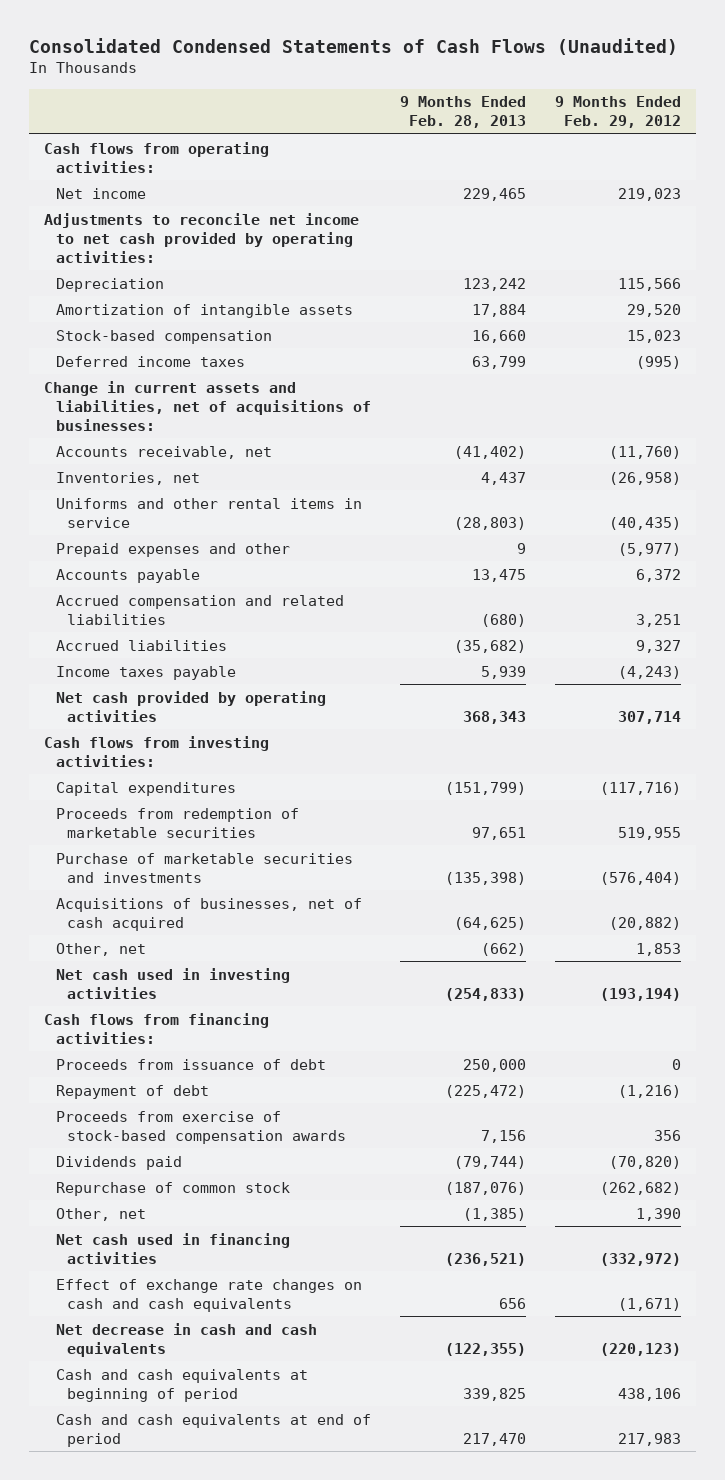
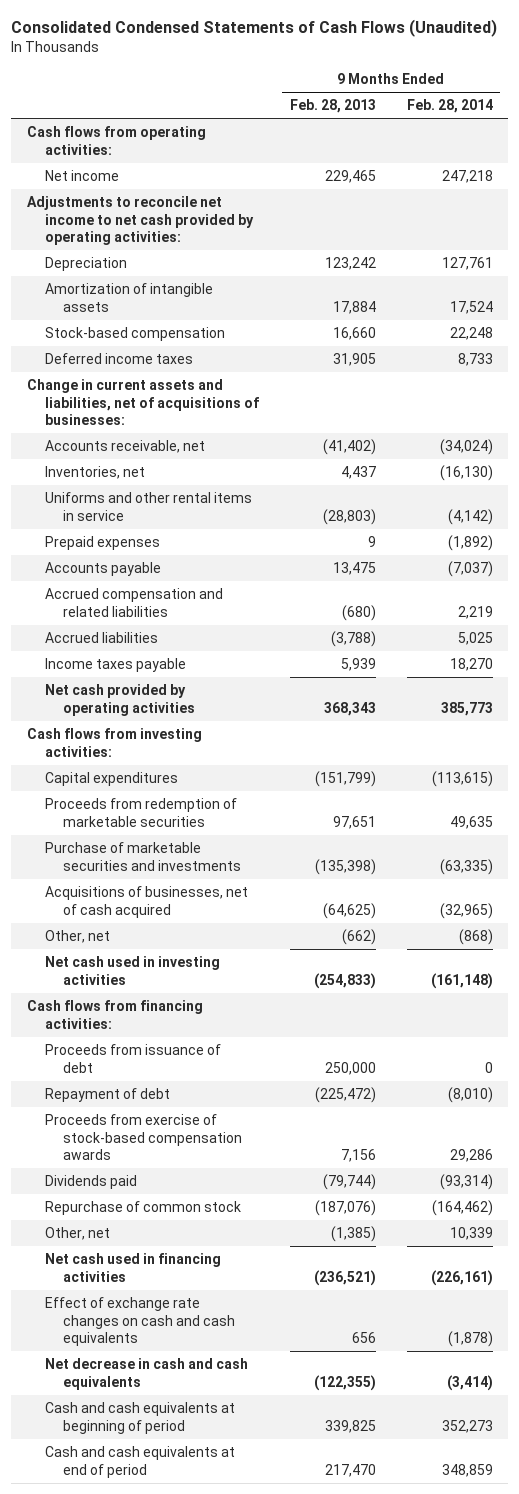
[555,96,682,129] 9 Months Ended Feb. 29, 2012 -> none
none -> [406,99,493,114] Feb. 28, 2014
[471,355,526,369] 63,799 -> [332,352,376,366] 31,905
[55,542,290,557] Prepaid expenses and other -> [45,535,161,550] Prepaid expenses
[453,639,526,653] (35,682) -> [330,630,376,647] (3,788)

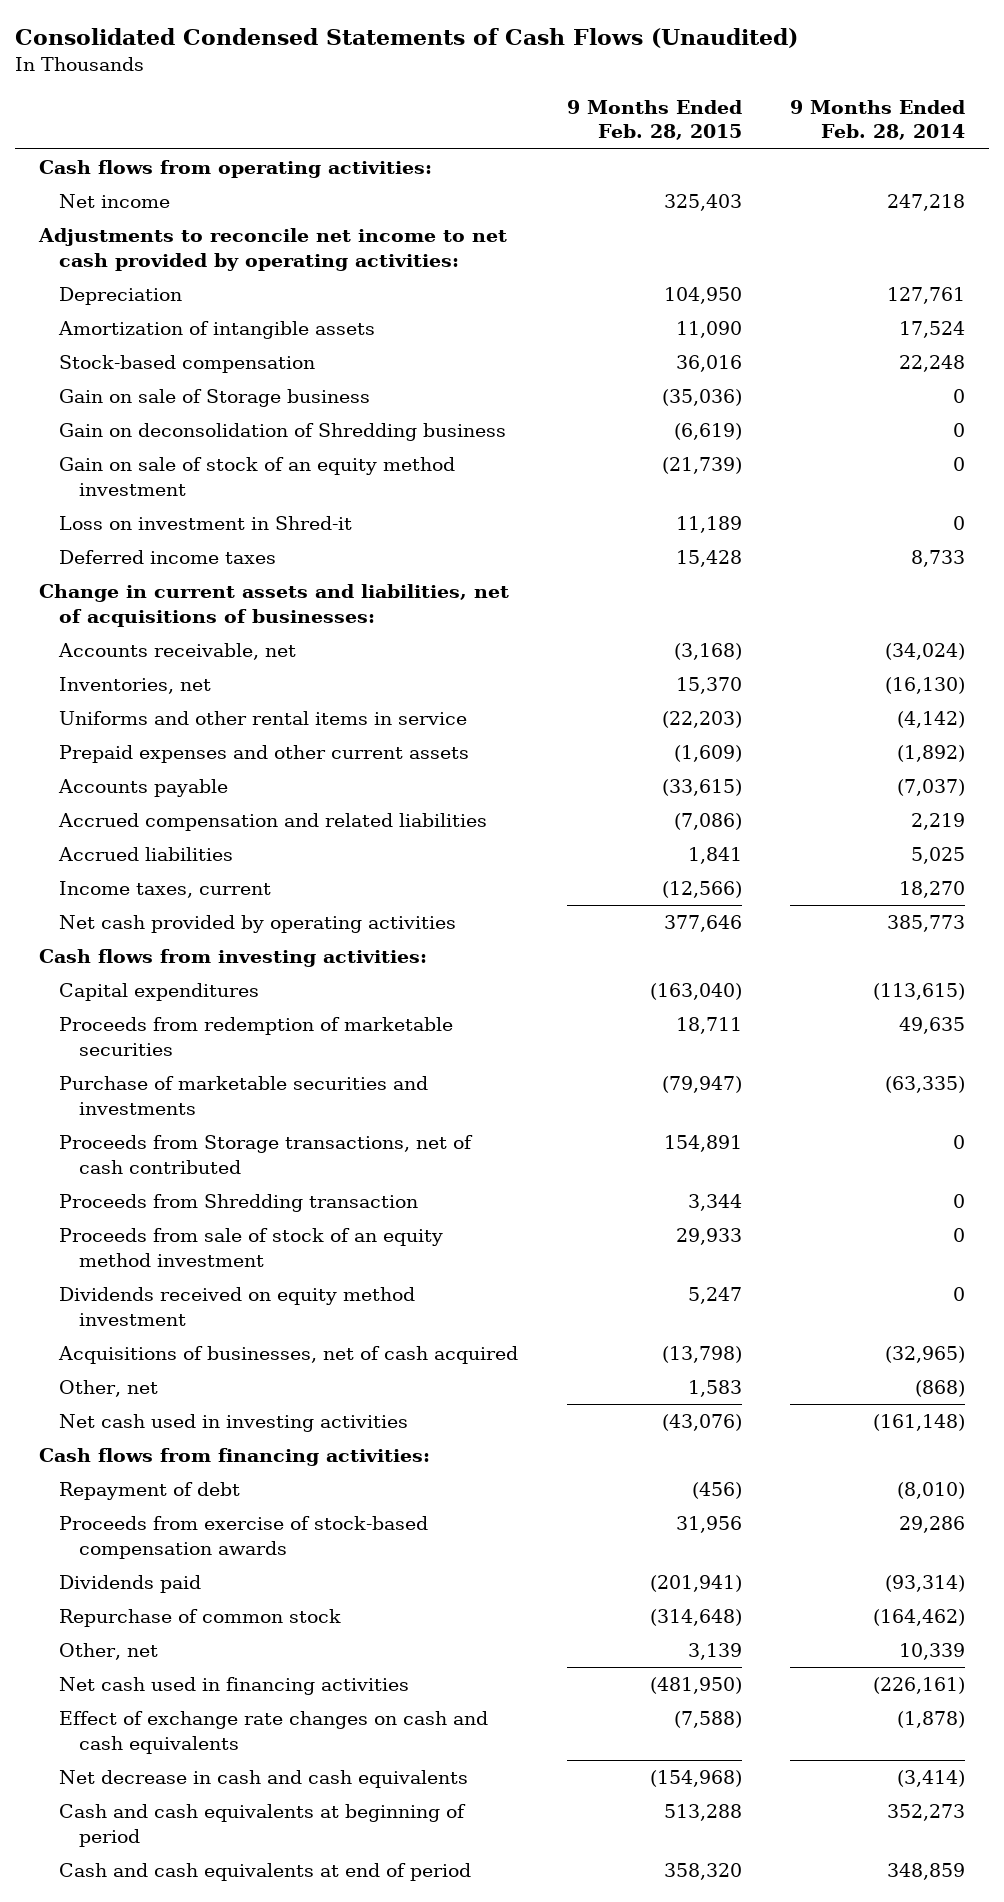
[289,99,376,114] Feb. 28, 2013 -> none
none -> [566,99,742,141] 9 Months Ended Feb. 28, 2015
none -> [59,389,371,408] Gain on sale of Storage business
none -> [59,423,507,442] Gain on deconsolidation of Shredding business
none -> [59,457,456,496] Gain on sale of stock of an equity method investment
none -> [59,516,353,531] Loss on investment in Shred-it
[45,535,161,550] Prepaid expenses -> [59,745,470,764] Prepaid expenses and other current assets
[45,657,187,672] Income taxes payable -> [59,881,272,899] Income taxes, current
none -> [59,1135,474,1174] Proceeds from Storage transactions, net of cash contributed
none -> [59,1194,419,1213] Proceeds from Shredding transaction
none -> [59,1228,444,1267] Proceeds from sale of stock of an equity method investment
none -> [59,1287,416,1326] Dividends received on equity method investment
[45,1043,222,1073] Proceeds from issuance of debt -> none

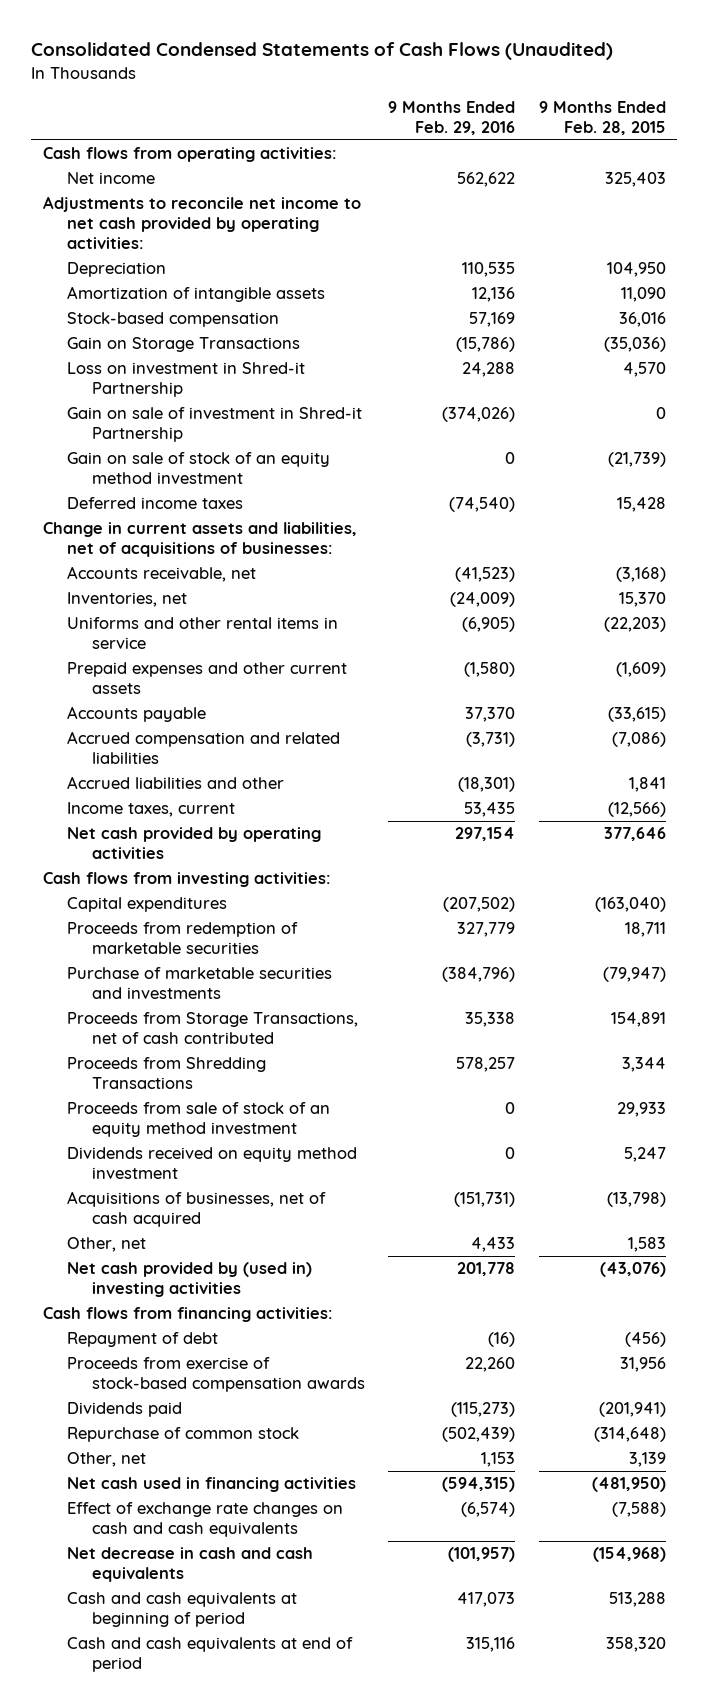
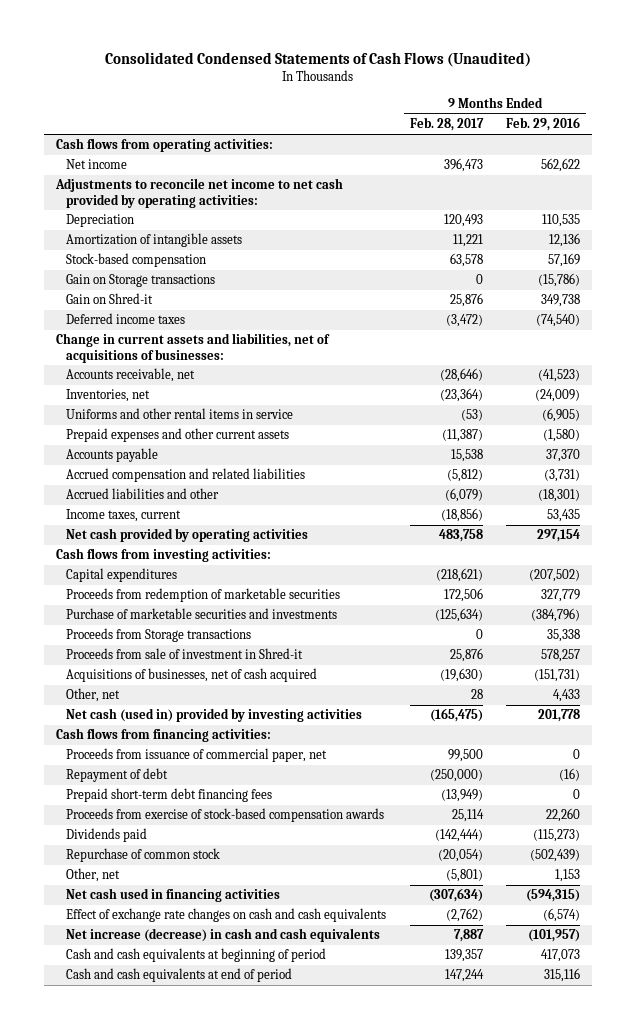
[538,101,666,136] 9 Months Ended Feb. 28, 2015 -> none
none -> [409,117,484,132] Feb. 28, 2017
[67,362,306,398] Loss on investment in Shred-it Partnership -> none
[67,407,363,443] Gain on sale of investment in Shred-it Partnership -> none
[67,452,331,485] Gain on sale of stock of an equity method investment -> none
[67,337,301,353] Gain on Storage Transactions -> [65,274,215,288] Gain on Storage transactions
none -> [65,293,153,305] Gain on Shred-it
[67,1102,331,1138] Proceeds from sale of stock of an equity method investment -> none
[67,1147,358,1180] Dividends received on equity method investment -> none
[67,1012,359,1045] Proceeds from Storage Transactions, net of cash contributed -> [65,628,251,643] Proceeds from Storage transactions
[67,1057,267,1090] Proceeds from Shredding Transactions -> [65,648,303,660] Proceeds from sale of investment in Shred-it
[67,1262,313,1298] Net cash provided by (used in) investing activities -> [65,708,362,723] Net cash (used in) provided by investing activities
none -> [65,748,327,763] Proceeds from issuance of commercial paper, net
none -> [65,788,272,803] Prepaid short-term debt financing fees
[67,1547,314,1583] Net decrease in cash and cash equivalents -> [65,928,380,943] Net increase (decrease) in cash and cash equivalents

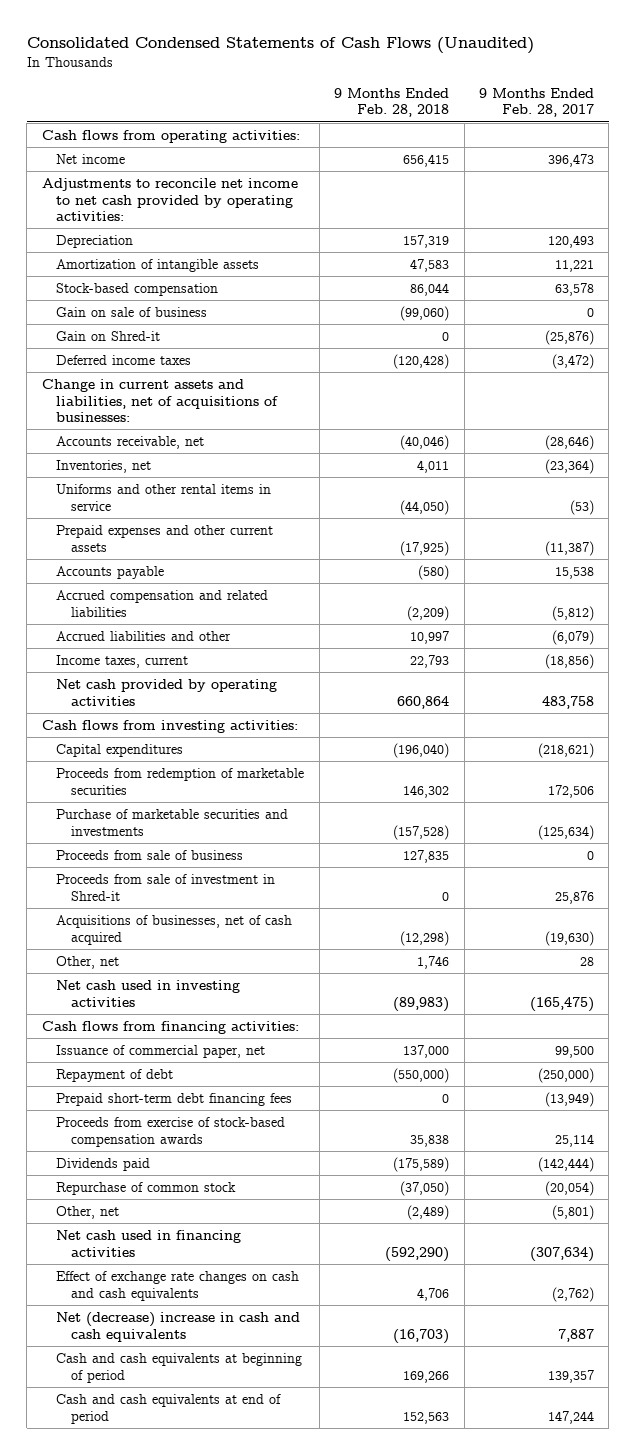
[506,117,581,132] Feb. 29, 2016 -> none
none -> [334,87,450,118] 9 Months Ended Feb. 28, 2018
[65,274,215,288] Gain on Storage transactions -> [56,306,208,317] Gain on sale of business
[449,293,483,308] 25,876 -> [544,329,594,345] (25,876)
[65,628,251,643] Proceeds from Storage transactions -> [56,849,244,860] Proceeds from sale of business
[65,708,362,723] Net cash (used in) provided by investing activities -> [56,979,241,1007] Net cash used in investing activities
[65,748,327,763] Proceeds from issuance of commercial paper, net -> [56,1044,266,1058] Issuance of commercial paper, net
[65,928,380,943] Net increase (decrease) in cash and cash equivalents -> [56,1311,301,1342] Net (decrease) increase in cash and cash equivalents

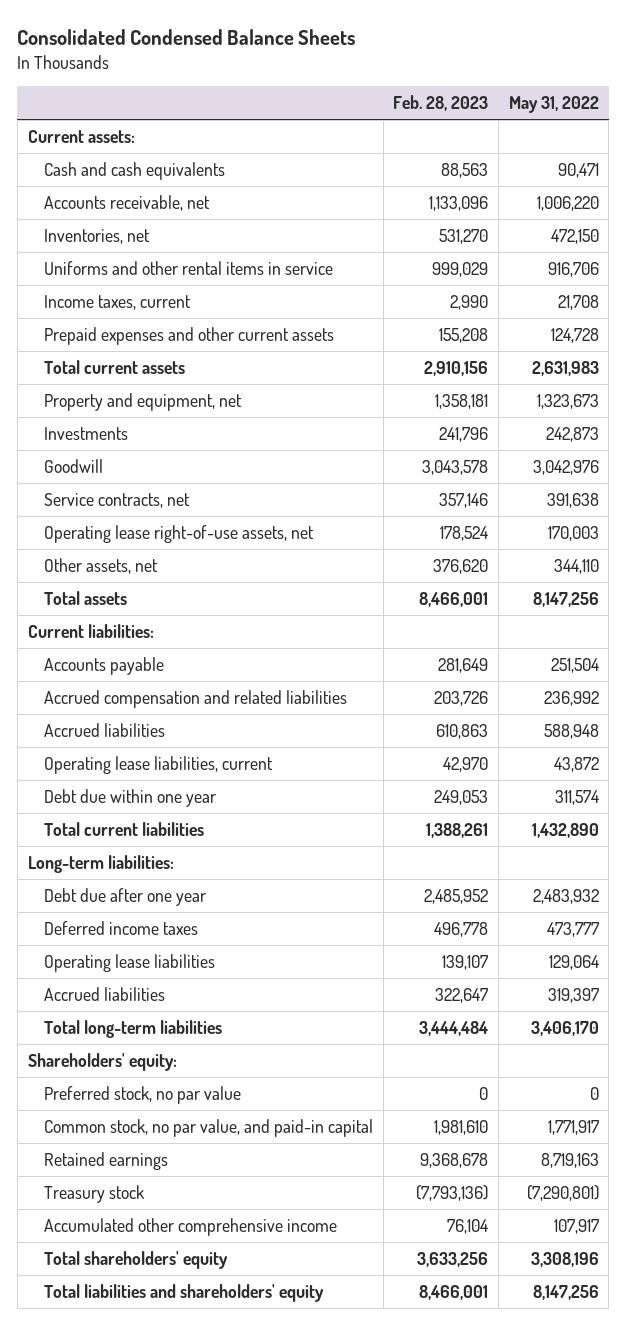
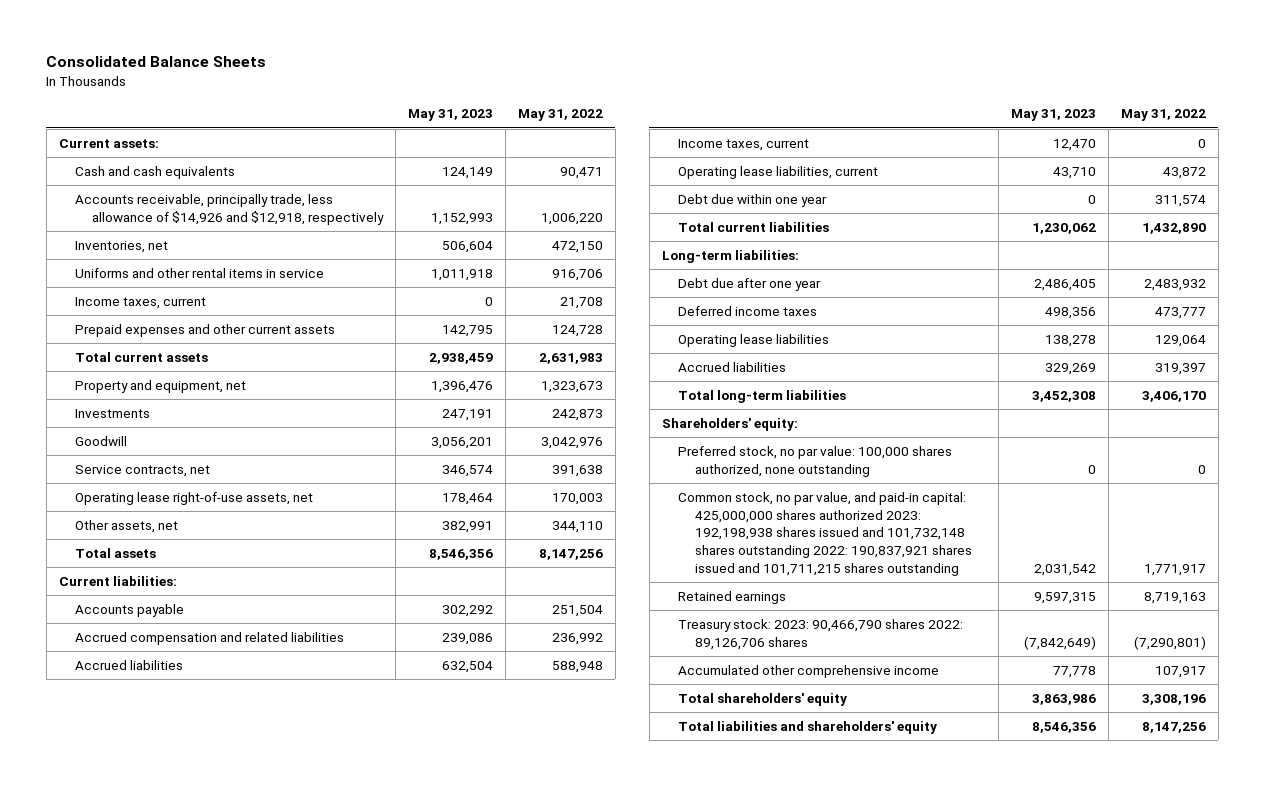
[17,28,356,45] Consolidated Condensed Balance Sheets -> [46,56,267,68] Consolidated Balance Sheets
[393,95,489,112] Feb. 28, 2023 -> none
none -> [407,109,493,122] May 31, 2023
[44,194,211,211] Accounts receivable, net -> [75,193,384,225] Accounts receivable, principally trade, less allowance of $14,926 and $12,918, respectively
none -> [678,138,810,151] Income taxes, current
[44,1085,242,1104] Preferred stock, no par value -> [678,445,953,477] Preferred stock, no par value: 100,000 shares authorized, none outstanding
[44,1118,374,1137] Common stock, no par value, and paid-in capital -> [678,491,972,576] Common stock, no par value, and paid-in capital: 425,000,000 shares authorized 2023: 192,198,938 shares issued and 101,732,148 shares outstanding 2022: 190,837,921 shares issued and 101,711,215 shares outstanding
[44,1184,145,1203] Treasury stock -> [678,618,964,650] Treasury stock: 2023: 90,466,790 shares 2022: 89,126,706 shares

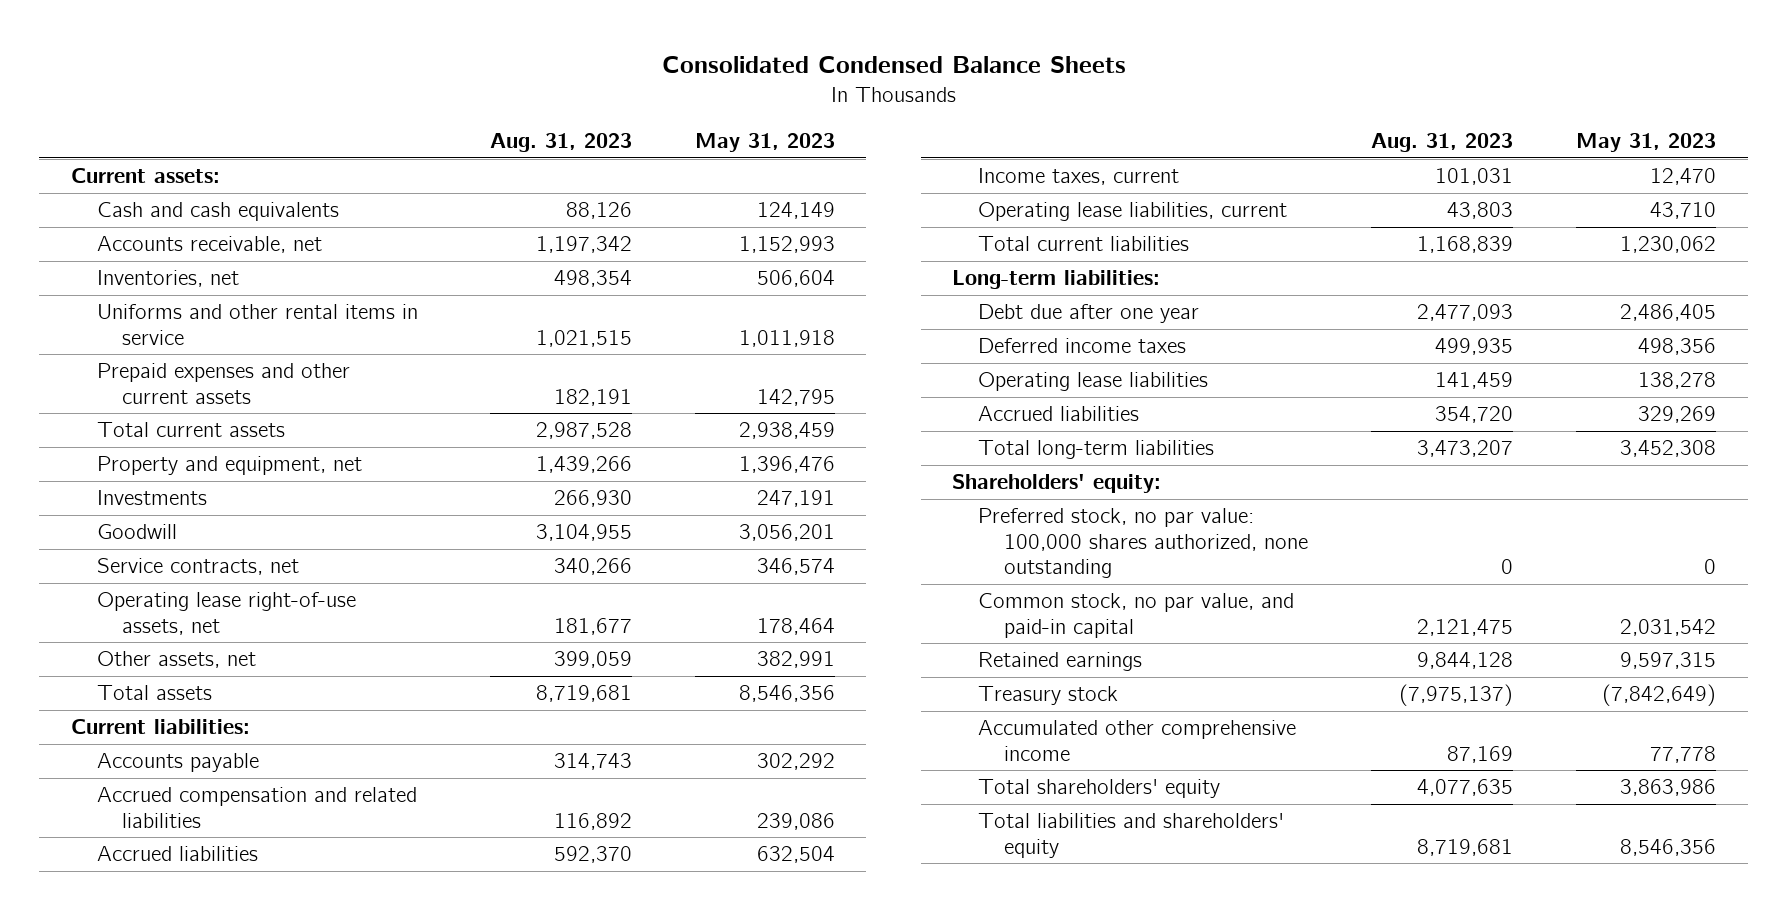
[46,56,267,68] Consolidated Balance Sheets -> [661,55,1126,73] Consolidated Condensed Balance Sheets
[517,109,603,122] May 31, 2022 -> none
none -> [489,133,632,153] Aug. 31, 2023
[75,193,384,225] Accounts receivable, principally trade, less allowance of $14,926 and $12,918, respectively -> [96,236,322,254] Accounts receivable, net
[75,296,207,309] Income taxes, current -> none
[678,193,828,207] Debt due within one year -> none
[678,491,972,576] Common stock, no par value, and paid-in capital: 425,000,000 shares authorized 2023: 192,198,938 shares issued and 101,732,148 shares outstanding 2022: 190,837,921 shares issued and 101,711,215 shares outstanding -> [977,593,1294,638] Common stock, no par value, and paid-in capital
[678,618,964,650] Treasury stock: 2023: 90,466,790 shares 2022: 89,126,706 shares -> [977,686,1118,706] Treasury stock

